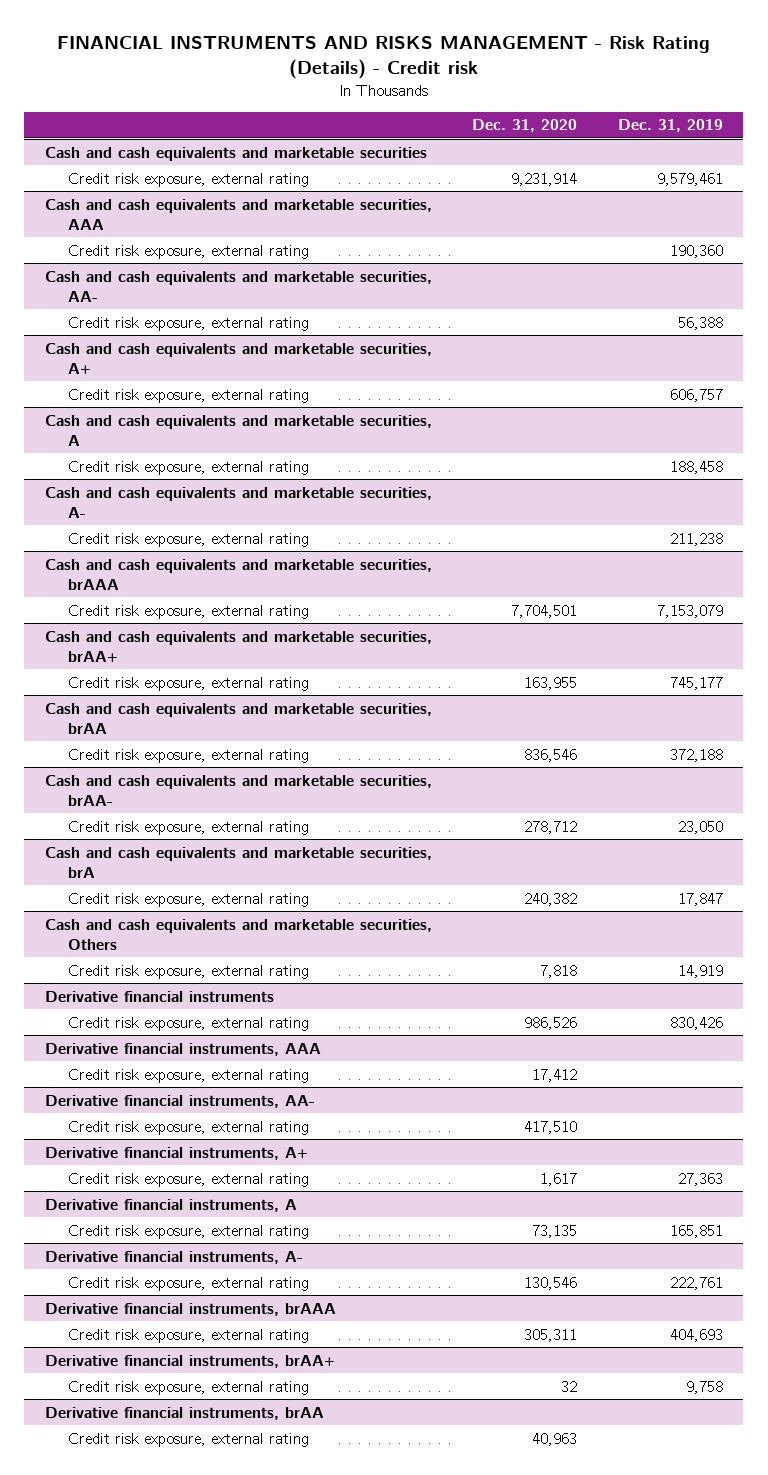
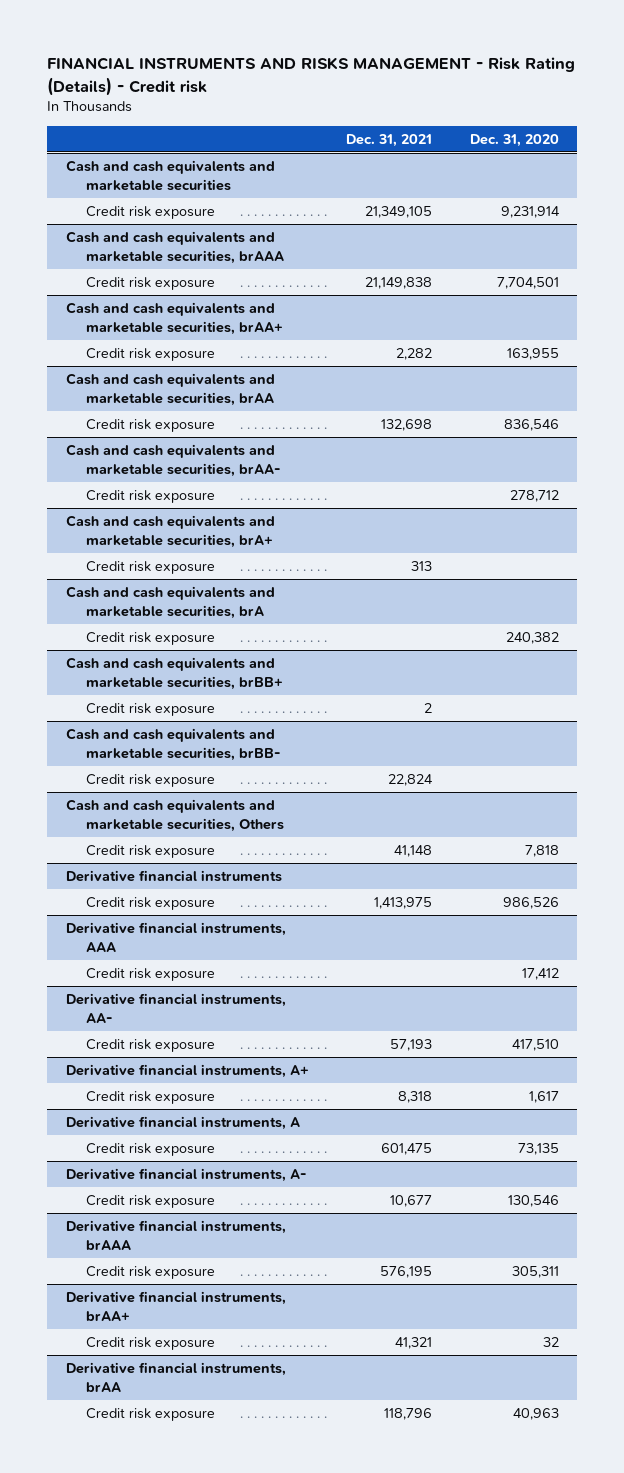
[618,119,724,133] Dec. 31, 2019 -> none
none -> [346,133,433,147] Dec. 31, 2021
[44,198,432,230] Cash and cash equivalents and marketable securities, AAA -> none
[67,244,309,259] Credit risk exposure, external rating -> none
[44,270,432,302] Cash and cash equivalents and marketable securities, AA- -> none
[67,316,309,331] Credit risk exposure, external rating -> none
[44,342,432,374] Cash and cash equivalents and marketable securities, A+ -> none
[67,388,309,403] Credit risk exposure, external rating -> none
[44,414,432,446] Cash and cash equivalents and marketable securities, A -> none
[67,460,309,475] Credit risk exposure, external rating -> none
[44,486,432,518] Cash and cash equivalents and marketable securities, A- -> none
[67,532,309,547] Credit risk exposure, external rating -> none
[67,172,309,187] Credit risk exposure, external rating -> [85,205,215,219] Credit risk exposure
[67,604,309,619] Credit risk exposure, external rating -> [85,276,215,290] Credit risk exposure
[67,676,309,691] Credit risk exposure, external rating -> [85,347,215,361] Credit risk exposure
[67,748,309,763] Credit risk exposure, external rating -> [85,418,215,432] Credit risk exposure
[67,820,309,835] Credit risk exposure, external rating -> [85,489,215,503] Credit risk exposure
none -> [65,514,275,548] Cash and cash equivalents and marketable securities, brA+
none -> [85,560,215,574] Credit risk exposure
[67,892,309,907] Credit risk exposure, external rating -> [85,631,215,645] Credit risk exposure
none -> [65,656,283,690] Cash and cash equivalents and marketable securities, brBB+
none -> [85,702,215,716] Credit risk exposure
none -> [65,727,280,761] Cash and cash equivalents and marketable securities, brBB-
none -> [85,773,215,787] Credit risk exposure
[67,964,309,979] Credit risk exposure, external rating -> [85,844,215,858] Credit risk exposure
[67,1016,309,1031] Credit risk exposure, external rating -> [85,896,215,910] Credit risk exposure
[67,1068,309,1083] Credit risk exposure, external rating -> [85,967,215,981] Credit risk exposure
[67,1120,309,1135] Credit risk exposure, external rating -> [85,1038,215,1052] Credit risk exposure
[67,1172,309,1187] Credit risk exposure, external rating -> [85,1090,215,1104] Credit risk exposure
[67,1224,309,1239] Credit risk exposure, external rating -> [85,1142,215,1156] Credit risk exposure
[67,1276,309,1291] Credit risk exposure, external rating -> [85,1194,215,1208] Credit risk exposure
[67,1328,309,1343] Credit risk exposure, external rating -> [85,1265,215,1279] Credit risk exposure
[67,1380,309,1395] Credit risk exposure, external rating -> [85,1336,215,1350] Credit risk exposure
[67,1432,309,1447] Credit risk exposure, external rating -> [85,1407,215,1421] Credit risk exposure

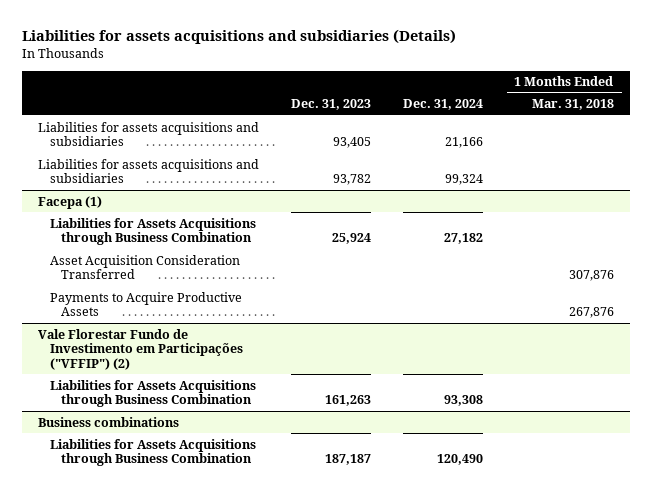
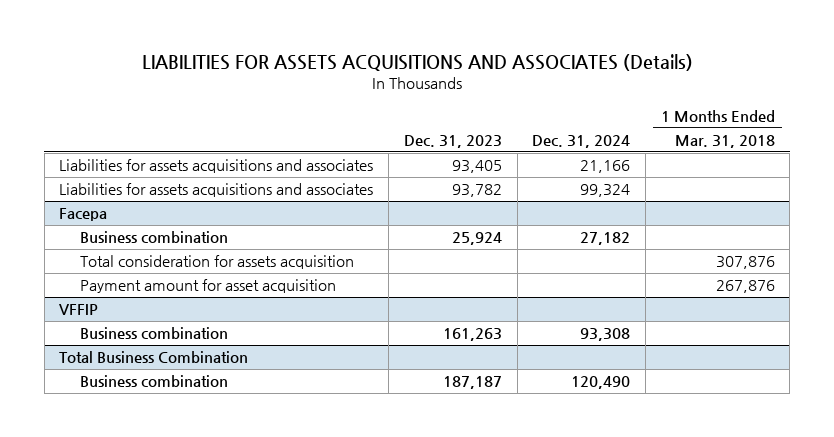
[21,29,456,45] Liabilities for assets acquisitions and subsidiaries (Details) -> [142,53,694,71] LIABILITIES FOR ASSETS ACQUISITIONS AND ASSOCIATES (Details)
[37,121,259,147] Liabilities for assets acquisitions and subsidiaries -> [59,159,374,174] Liabilities for assets acquisitions and associates
[37,158,259,184] Liabilities for assets acquisitions and subsidiaries -> [59,183,374,198] Liabilities for assets acquisitions and associates
[37,195,102,209] Facepa (1) -> [59,208,108,222] Facepa
[49,217,256,246] Liabilities for Assets Acquisitions through Business Combination -> [79,231,228,244] Business combination
[49,254,240,280] Asset Acquisition Consideration Transferred -> [79,255,354,270] Total consideration for assets acquisition
[49,291,242,317] Payments to Acquire Productive Assets -> [79,279,336,294] Payment amount for asset acquisition
[37,328,243,370] Vale Florestar Fundo de Investimento em Participações ("VFFIP") (2) -> [59,304,99,316] VFFIP
[49,379,256,408] Liabilities for Assets Acquisitions through Business Combination -> [79,327,228,340] Business combination
[37,416,179,427] Business combinations -> [59,351,249,364] Total Business Combination
[49,438,256,467] Liabilities for Assets Acquisitions through Business Combination -> [79,375,228,388] Business combination

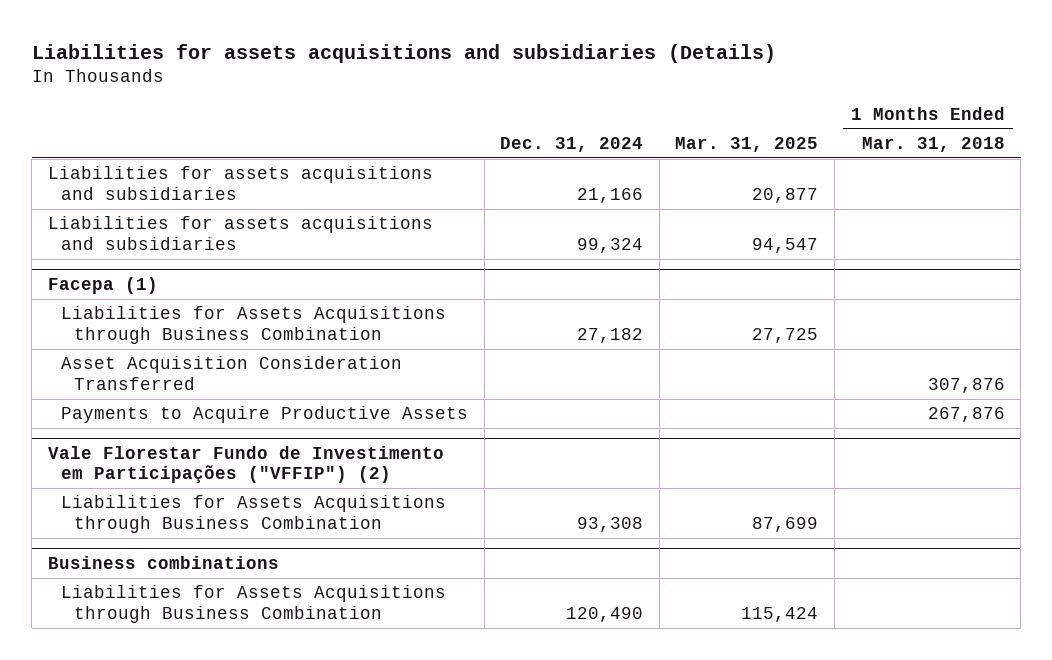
[142,53,694,71] LIABILITIES FOR ASSETS ACQUISITIONS AND ASSOCIATES (Details) -> [31,43,776,63] Liabilities for assets acquisitions and subsidiaries (Details)
[403,135,502,149] Dec. 31, 2023 -> none
none -> [675,137,819,153] Mar. 31, 2025
[59,159,374,174] Liabilities for assets acquisitions and associates -> [47,166,433,200] Liabilities for assets acquisitions and subsidiaries
[59,183,374,198] Liabilities for assets acquisitions and associates -> [47,216,433,250] Liabilities for assets acquisitions and subsidiaries
[59,208,108,222] Facepa -> [47,276,158,294] Facepa (1)
[79,231,228,244] Business combination -> [61,306,447,344] Liabilities for Assets Acquisitions through Business Combination
[79,255,354,270] Total consideration for assets acquisition -> [61,356,403,390] Asset Acquisition Consideration Transferred
[79,279,336,294] Payment amount for asset acquisition -> [61,406,469,424] Payments to Acquire Productive Assets
[59,304,99,316] VFFIP -> [47,445,444,485] Vale Florestar Fundo de Investimento em Participações ("VFFIP") (2)
[79,327,228,340] Business combination -> [61,495,447,533] Liabilities for Assets Acquisitions through Business Combination
[59,351,249,364] Total Business Combination -> [47,555,279,569] Business combinations
[79,375,228,388] Business combination -> [61,585,447,623] Liabilities for Assets Acquisitions through Business Combination

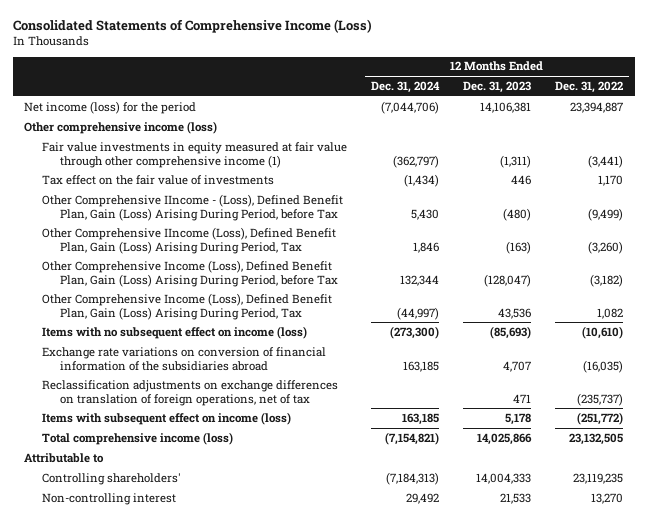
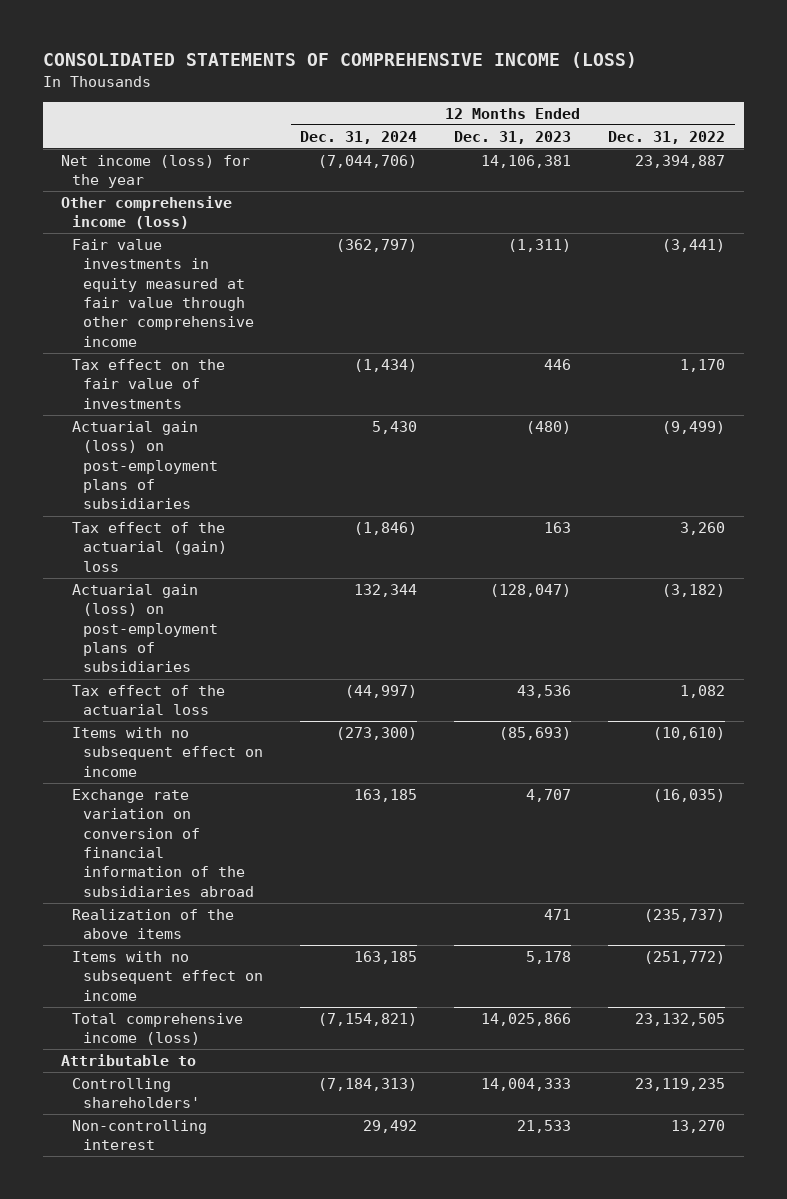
[12,19,372,34] Consolidated Statements of Comprehensive Income (Loss) -> [42,52,637,69] CONSOLIDATED STATEMENTS OF COMPREHENSIVE INCOME (LOSS)
[24,100,197,114] Net income (loss) for the period -> [61,155,251,189] Net income (loss) for the year
[42,141,348,168] Fair value investments in equity measured at fair value through other comprehensive income (1) -> [72,239,255,347] Fair value investments in equity measured at fair value through other comprehensive income
[42,226,337,254] Other Comprehensive IIncome (Loss), Defined Benefit Plan, Gain (Loss) Arising During Period, Tax -> none
[42,193,344,221] Other Comprehensive IIncome - (Loss), Defined Benefit Plan, Gain (Loss) Arising During Period, before Tax -> [72,421,219,510] Actuarial gain (loss) on post-employment plans of subsidiaries
none -> [72,522,228,572] Tax effect of the actuarial (gain) loss
[42,259,339,287] Other Comprehensive Income (Loss), Defined Benefit Plan, Gain (Loss) Arising During Period, before Tax -> [72,584,219,673] Actuarial gain (loss) on post-employment plans of subsidiaries
[42,292,333,320] Other Comprehensive Income (Loss), Defined Benefit Plan, Gain (Loss) Arising During Period, Tax -> [72,685,226,716] Tax effect of the actuarial loss
[42,325,308,339] Items with no subsequent effect on income (loss) -> [72,727,264,777] Items with no subsequent effect on income
[42,346,327,371] Exchange rate variations on conversion of financial information of the subsidiaries abroad -> [72,789,255,897] Exchange rate variation on conversion of financial information of the subsidiaries abroad
[42,379,339,406] Reclassification adjustments on exchange differences on translation of foreign operations, net of tax -> [72,909,235,940] Realization of the above items
[42,411,292,425] Items with subsequent effect on income (loss) -> [72,951,264,1001] Items with no subsequent effect on income

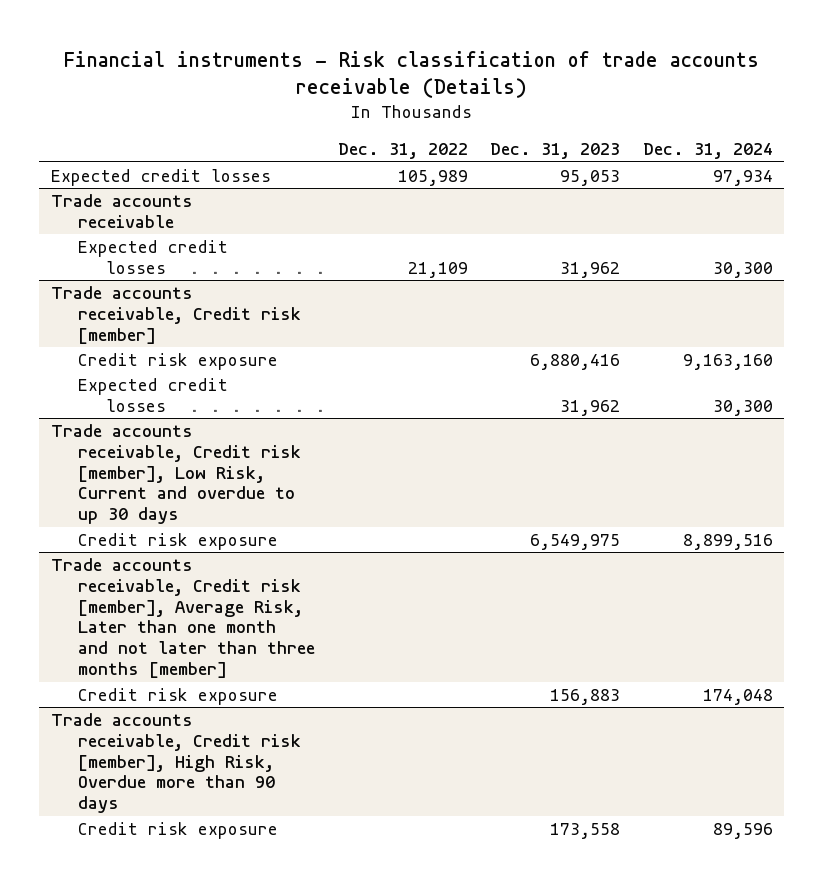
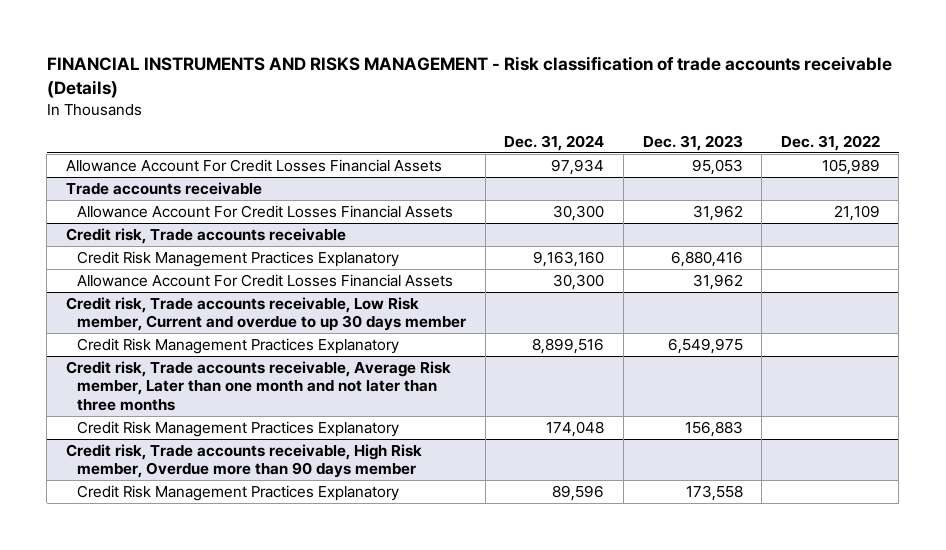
[63,50,759,99] Financial instruments - Risk classification of trade accounts receivable (Details) -> [46,56,892,99] FINANCIAL INSTRUMENTS AND RISKS MANAGEMENT - Risk classification of trade accounts receivable (Details)
[50,168,271,186] Expected credit losses -> [65,158,442,172] Allowance Account For Credit Losses Financial Assets
[78,239,229,274] Expected credit losses -> [77,204,454,218] Allowance Account For Credit Losses Financial Assets
[50,285,302,344] Trade accounts receivable, Credit risk [member] -> [65,227,346,244] Credit risk, Trade accounts receivable
[78,352,279,370] Credit risk exposure -> [77,250,400,267] Credit Risk Management Practices Explanatory
[78,377,229,412] Expected credit losses -> [77,273,454,287] Allowance Account For Credit Losses Financial Assets
[50,423,302,525] Trade accounts receivable, Credit risk [member], Low Risk, Current and overdue to up 30 days -> [65,296,467,332] Credit risk, Trade accounts receivable, Low Risk member, Current and overdue to up 30 days member
[78,532,279,550] Credit risk exposure -> [77,337,400,354] Credit Risk Management Practices Explanatory
[50,557,316,679] Trade accounts receivable, Credit risk [member], Average Risk, Later than one month and not later than three months [member] -> [65,360,451,412] Credit risk, Trade accounts receivable, Average Risk member, Later than one month and not later than three months
[78,687,279,705] Credit risk exposure -> [77,420,400,437] Credit Risk Management Practices Explanatory
[50,712,302,814] Trade accounts receivable, Credit risk [member], High Risk, Overdue more than 90 days -> [65,443,422,479] Credit risk, Trade accounts receivable, High Risk member, Overdue more than 90 days member
[78,821,279,839] Credit risk exposure -> [77,484,400,501] Credit Risk Management Practices Explanatory

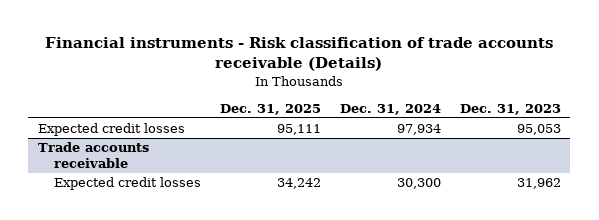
[46,56,892,99] FINANCIAL INSTRUMENTS AND RISKS MANAGEMENT - Risk classification of trade accounts receivable (Details) -> [45,37,554,72] Financial instruments - Risk classification of trade accounts receivable (Details)
[780,134,880,151] Dec. 31, 2022 -> none
none -> [220,103,322,115] Dec. 31, 2025
[65,158,442,172] Allowance Account For Credit Losses Financial Assets -> [37,123,185,137] Expected credit losses
[65,227,346,244] Credit risk, Trade accounts receivable -> none
[77,250,400,267] Credit Risk Management Practices Explanatory -> none
[77,273,454,287] Allowance Account For Credit Losses Financial Assets -> none
[65,296,467,332] Credit risk, Trade accounts receivable, Low Risk member, Current and overdue to up 30 days member -> none
[77,337,400,354] Credit Risk Management Practices Explanatory -> none
[65,360,451,412] Credit risk, Trade accounts receivable, Average Risk member, Later than one month and not later than three months -> none
[77,420,400,437] Credit Risk Management Practices Explanatory -> none
[65,443,422,479] Credit risk, Trade accounts receivable, High Risk member, Overdue more than 90 days member -> none
[77,484,400,501] Credit Risk Management Practices Explanatory -> none
[77,204,454,218] Allowance Account For Credit Losses Financial Assets -> [54,177,202,191] Expected credit losses

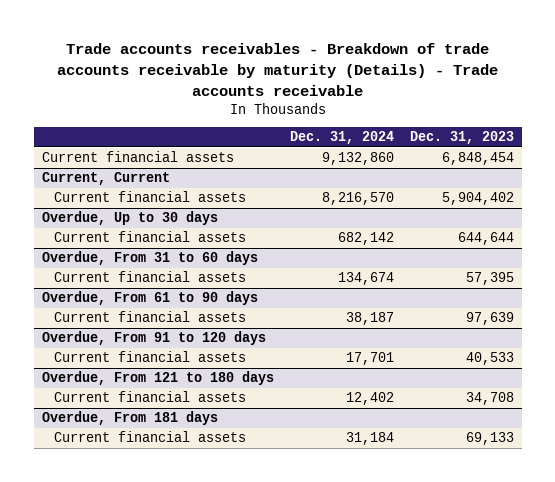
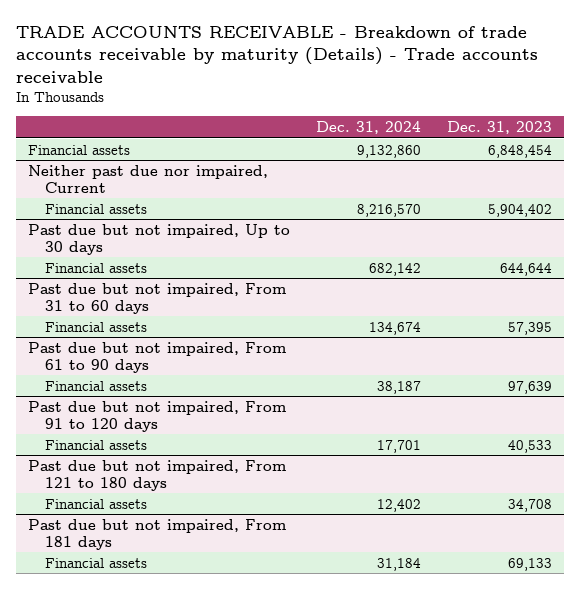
[56,43,498,96] Trade accounts receivables - Breakdown of trade accounts receivable by maturity (Details) - Trade accounts receivable -> [15,26,538,83] TRADE ACCOUNTS RECEIVABLE - Breakdown of trade accounts receivable by maturity (Details) - Trade accounts receivable
[41,172,170,186] Current, Current -> none
[41,211,218,226] Overdue, Up to 30 days -> none
[41,251,258,266] Overdue, From 31 to 60 days -> none
[41,291,258,306] Overdue, From 61 to 90 days -> none
[41,331,266,346] Overdue, From 91 to 120 days -> none
[41,371,274,386] Overdue, From 121 to 180 days -> none
[41,411,218,426] Overdue, From 181 days -> none
[41,151,234,163] Current financial assets -> [28,144,131,155] Financial assets
none -> [28,164,269,193] Neither past due nor impaired, Current
[53,191,246,203] Current financial assets -> [45,203,148,214] Financial assets
none -> [28,223,291,255] Past due but not impaired, Up to 30 days
[53,231,246,243] Current financial assets -> [45,262,148,273] Financial assets
none -> [28,282,287,314] Past due but not impaired, From 31 to 60 days
[53,271,246,283] Current financial assets -> [45,321,148,332] Financial assets
none -> [28,341,287,373] Past due but not impaired, From 61 to 90 days
[53,311,246,323] Current financial assets -> [45,380,148,391] Financial assets
none -> [28,400,287,432] Past due but not impaired, From 91 to 120 days
[53,351,246,363] Current financial assets -> [45,439,148,450] Financial assets
none -> [28,459,287,491] Past due but not impaired, From 121 to 180 days
[53,391,246,403] Current financial assets -> [45,498,148,509] Financial assets
none -> [28,518,287,550] Past due but not impaired, From 181 days
[53,431,246,443] Current financial assets -> [45,557,148,568] Financial assets

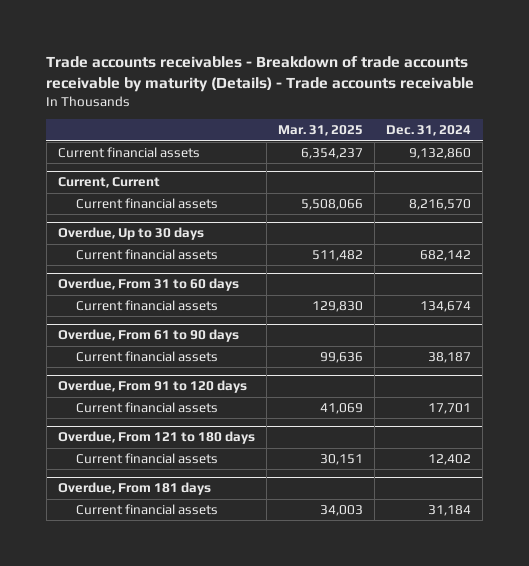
[15,26,538,83] TRADE ACCOUNTS RECEIVABLE - Breakdown of trade accounts receivable by maturity (Details) - Trade accounts receivable -> [46,56,475,92] Trade accounts receivables - Breakdown of trade accounts receivable by maturity (Details) - Trade accounts receivable
[446,121,552,135] Dec. 31, 2023 -> none
none -> [277,125,363,137] Mar. 31, 2025
[28,164,269,193] Neither past due nor impaired, Current -> none
[28,223,291,255] Past due but not impaired, Up to 30 days -> none
[28,282,287,314] Past due but not impaired, From 31 to 60 days -> none
[28,341,287,373] Past due but not impaired, From 61 to 90 days -> none
[28,400,287,432] Past due but not impaired, From 91 to 120 days -> none
[28,459,287,491] Past due but not impaired, From 121 to 180 days -> none
[28,518,287,550] Past due but not impaired, From 181 days -> none
[28,144,131,155] Financial assets -> [57,147,200,159] Current financial assets
none -> [57,177,160,189] Current, Current
[45,203,148,214] Financial assets -> [75,198,218,210] Current financial assets
none -> [57,227,204,241] Overdue, Up to 30 days
[45,262,148,273] Financial assets -> [75,249,218,261] Current financial assets
none -> [57,278,239,292] Overdue, From 31 to 60 days
[45,321,148,332] Financial assets -> [75,300,218,312] Current financial assets
none -> [57,329,239,343] Overdue, From 61 to 90 days
[45,380,148,391] Financial assets -> [75,351,218,363] Current financial assets
none -> [57,380,247,394] Overdue, From 91 to 120 days
[45,439,148,450] Financial assets -> [75,402,218,414] Current financial assets
none -> [57,431,255,445] Overdue, From 121 to 180 days
[45,498,148,509] Financial assets -> [75,453,218,465] Current financial assets
none -> [57,482,211,496] Overdue, From 181 days
[45,557,148,568] Financial assets -> [75,504,218,516] Current financial assets

